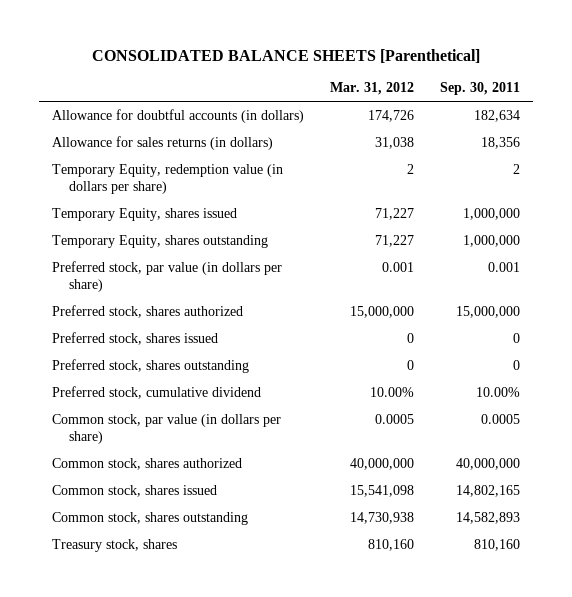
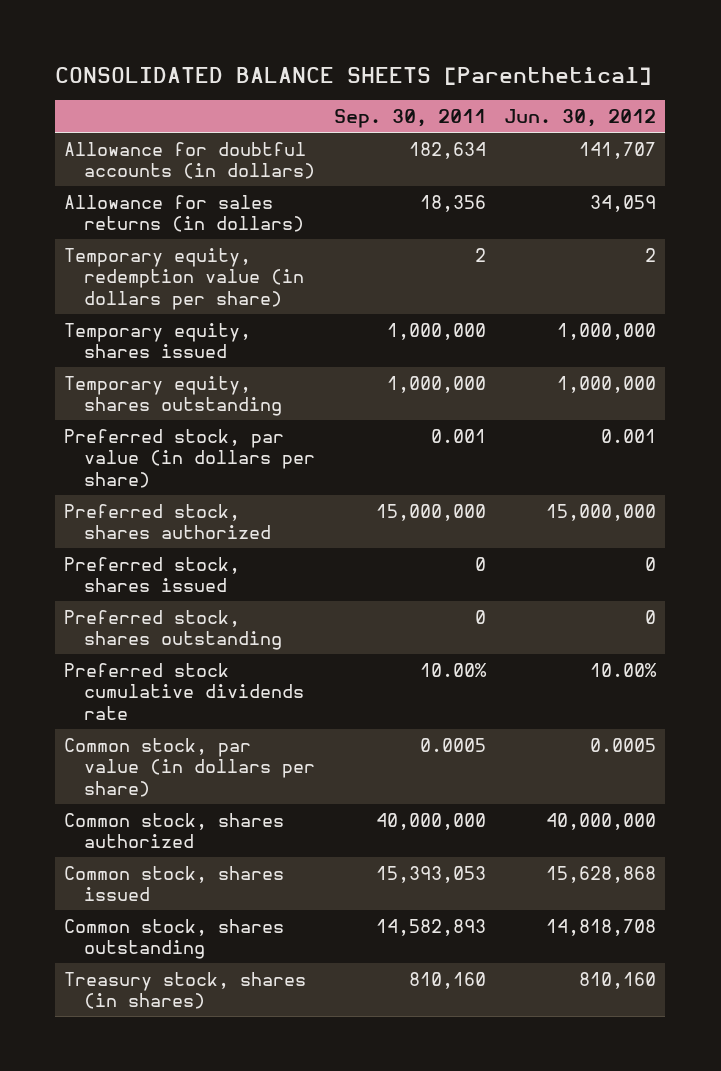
[330,82,415,96] Mar. 31, 2012 -> none
none -> [504,109,657,128] Jun. 30, 2012
[52,163,284,194] Temporary Equity, redemption value (in dollars per share) -> [64,247,305,310] Temporary equity, redemption value (in dollars per share)
[52,207,238,221] Temporary Equity, shares issued -> [64,322,252,359] Temporary equity, shares issued
[52,234,269,248] Temporary Equity, shares outstanding -> [64,375,283,417] Temporary equity, shares outstanding
[52,385,262,399] Preferred stock, cumulative dividend -> [64,662,305,720] Preferred stock cumulative dividends rate
[456,484,521,497] 14,802,165 -> [375,865,486,883] 15,393,053
[52,538,178,552] Treasury stock, shares -> [64,971,307,1010] Treasury stock, shares (in shares)

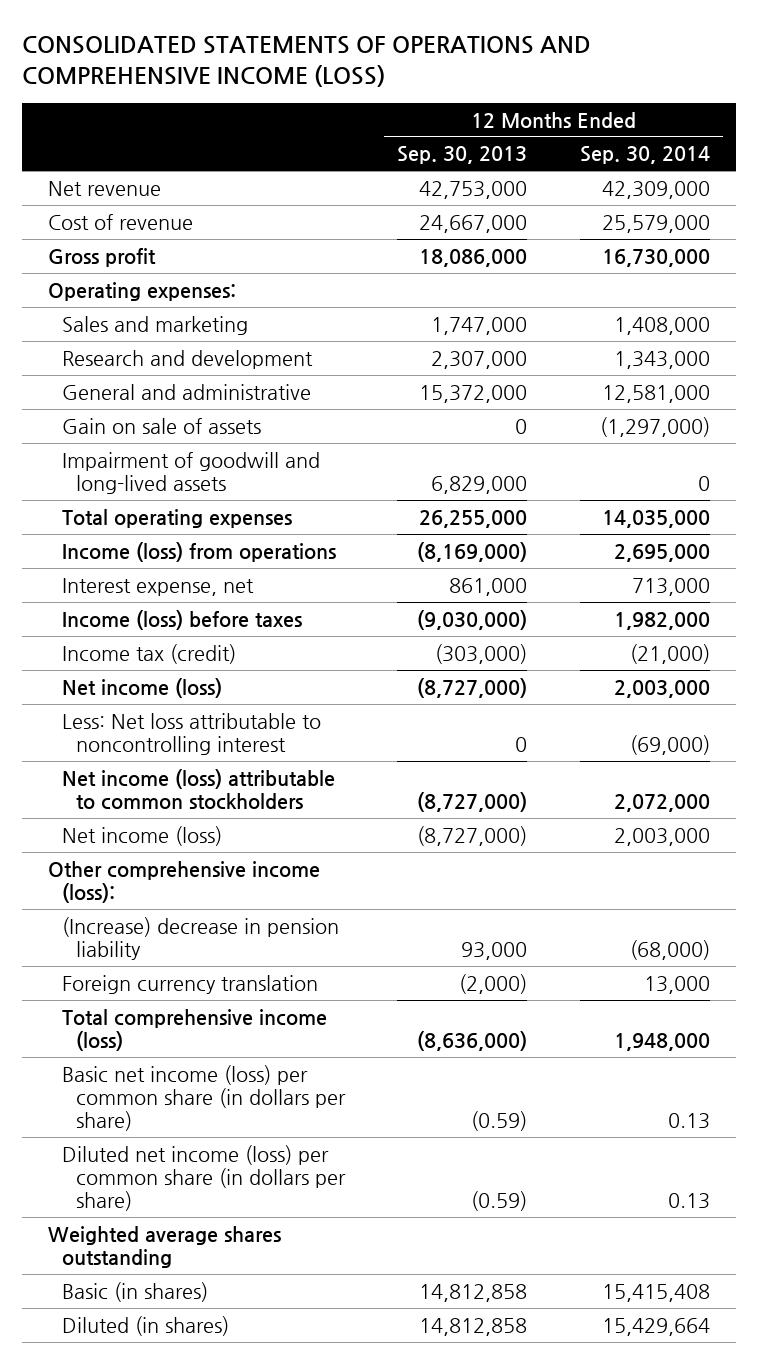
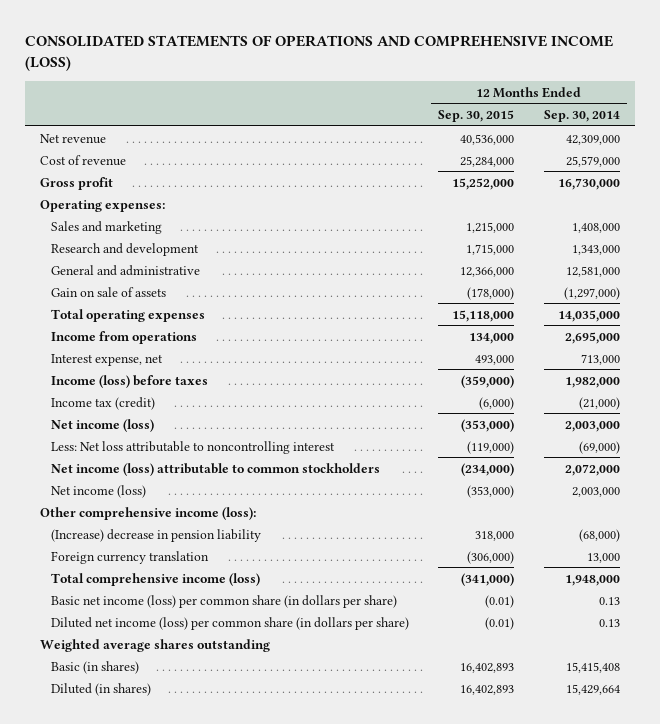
[397,146,528,165] Sep. 30, 2013 -> none
none -> [438,109,515,122] Sep. 30, 2015
[61,451,320,494] Impairment of goodwill and long-lived assets -> none
[61,541,336,562] Income (loss) from operations -> [50,330,197,344] Income from operations

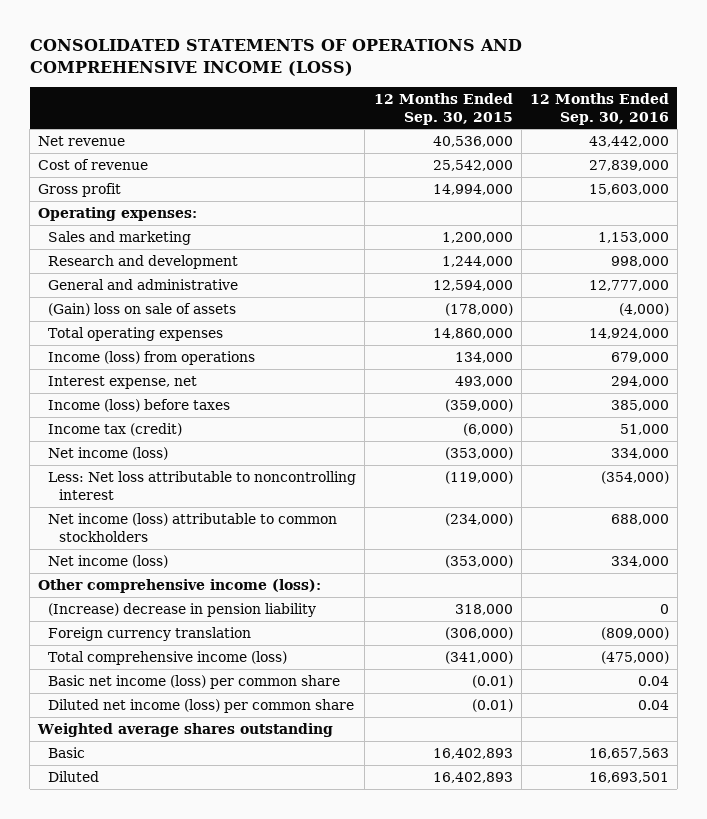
[543,109,620,122] Sep. 30, 2014 -> none
none -> [529,92,669,125] 12 Months Ended Sep. 30, 2016
[460,155,515,167] 25,284,000 -> [432,160,513,172] 25,542,000
[452,177,515,190] 15,252,000 -> [432,184,513,196] 14,994,000
[466,221,515,233] 1,215,000 -> [441,232,513,244] 1,200,000
[466,243,515,255] 1,715,000 -> [441,256,513,268] 1,244,000
[460,266,515,277] 12,366,000 -> [432,280,513,292] 12,594,000
[50,286,166,297] Gain on sale of assets -> [48,303,237,317] (Gain) loss on sale of assets
[452,309,515,322] 15,118,000 -> [432,328,513,340] 14,860,000
[50,330,197,344] Income from operations -> [48,351,256,366] Income (loss) from operations
[50,594,397,608] Basic net income (loss) per common share (in dollars per share) -> [48,675,341,690] Basic net income (loss) per common share
[50,616,409,630] Diluted net income (loss) per common share (in dollars per share) -> [48,699,355,714] Diluted net income (loss) per common share
[50,660,139,674] Basic (in shares) -> [48,747,86,759] Basic
[50,682,151,696] Diluted (in shares) -> [48,771,100,783] Diluted

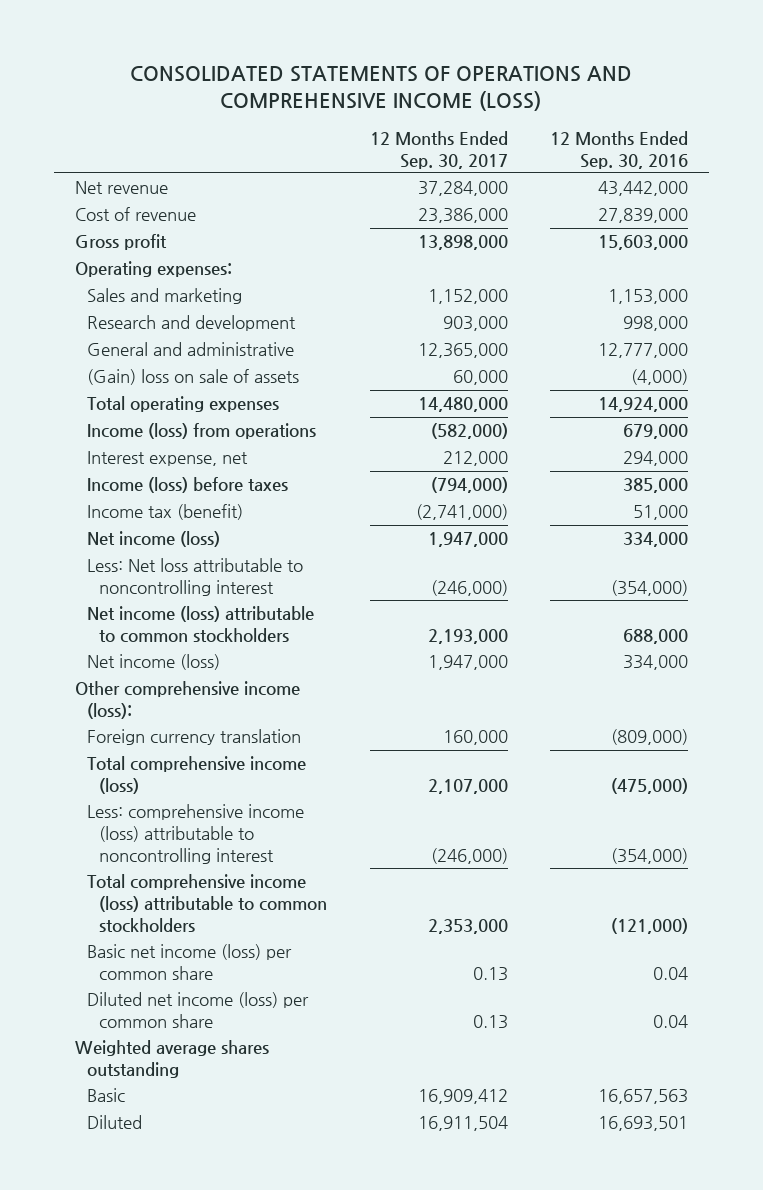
[373,92,513,125] 12 Months Ended Sep. 30, 2015 -> none
none -> [369,130,508,169] 12 Months Ended Sep. 30, 2017
[48,423,183,437] Income tax (credit) -> [87,504,244,521] Income tax (benefit)
[48,603,317,618] (Increase) decrease in pension liability -> none
none -> [87,804,305,865] Less: comprehensive income (loss) attributable to noncontrolling interest
none -> [87,874,328,934] Total comprehensive income (loss) attributable to common stockholders

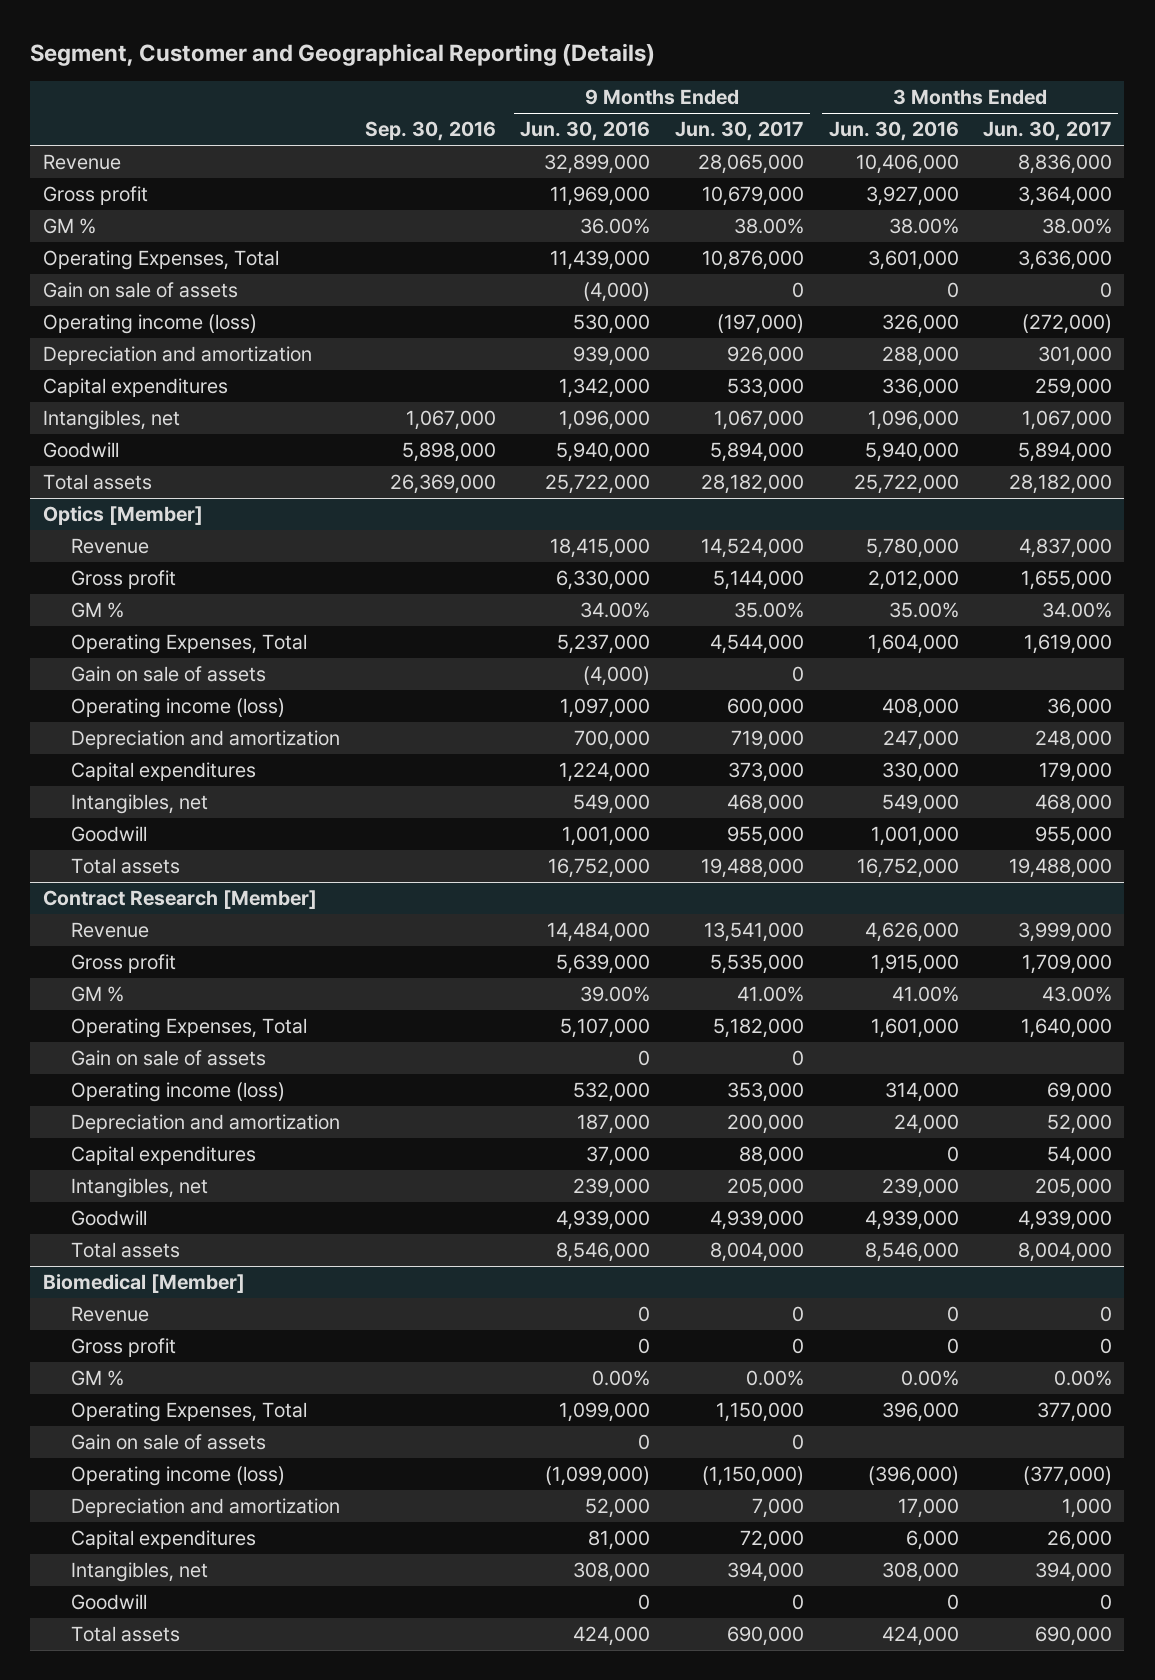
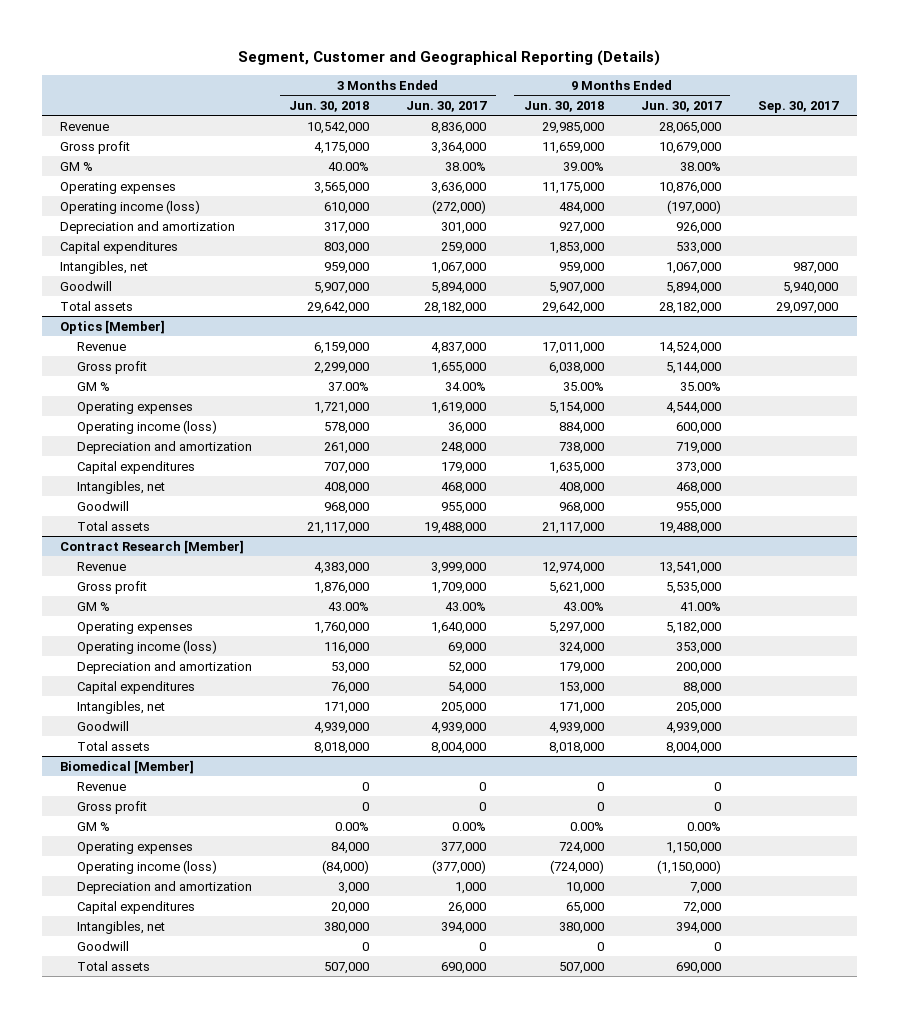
[364,121,496,142] Sep. 30, 2016 -> none
[520,121,651,142] Jun. 30, 2016 -> none
[828,121,959,142] Jun. 30, 2016 -> none
none -> [289,100,370,112] Jun. 30, 2018
none -> [523,100,604,112] Jun. 30, 2018
none -> [758,100,840,113] Sep. 30, 2017
[42,282,238,299] Gain on sale of assets -> none
[42,250,279,271] Operating Expenses, Total -> [60,181,177,194] Operating expenses
[71,666,267,683] Gain on sale of assets -> none
[71,634,308,655] Operating Expenses, Total -> [76,401,193,414] Operating expenses
[71,1050,267,1067] Gain on sale of assets -> none
[71,1018,308,1039] Operating Expenses, Total -> [76,621,193,634] Operating expenses
[71,1434,267,1451] Gain on sale of assets -> none
[71,1402,308,1423] Operating Expenses, Total -> [76,841,193,854] Operating expenses

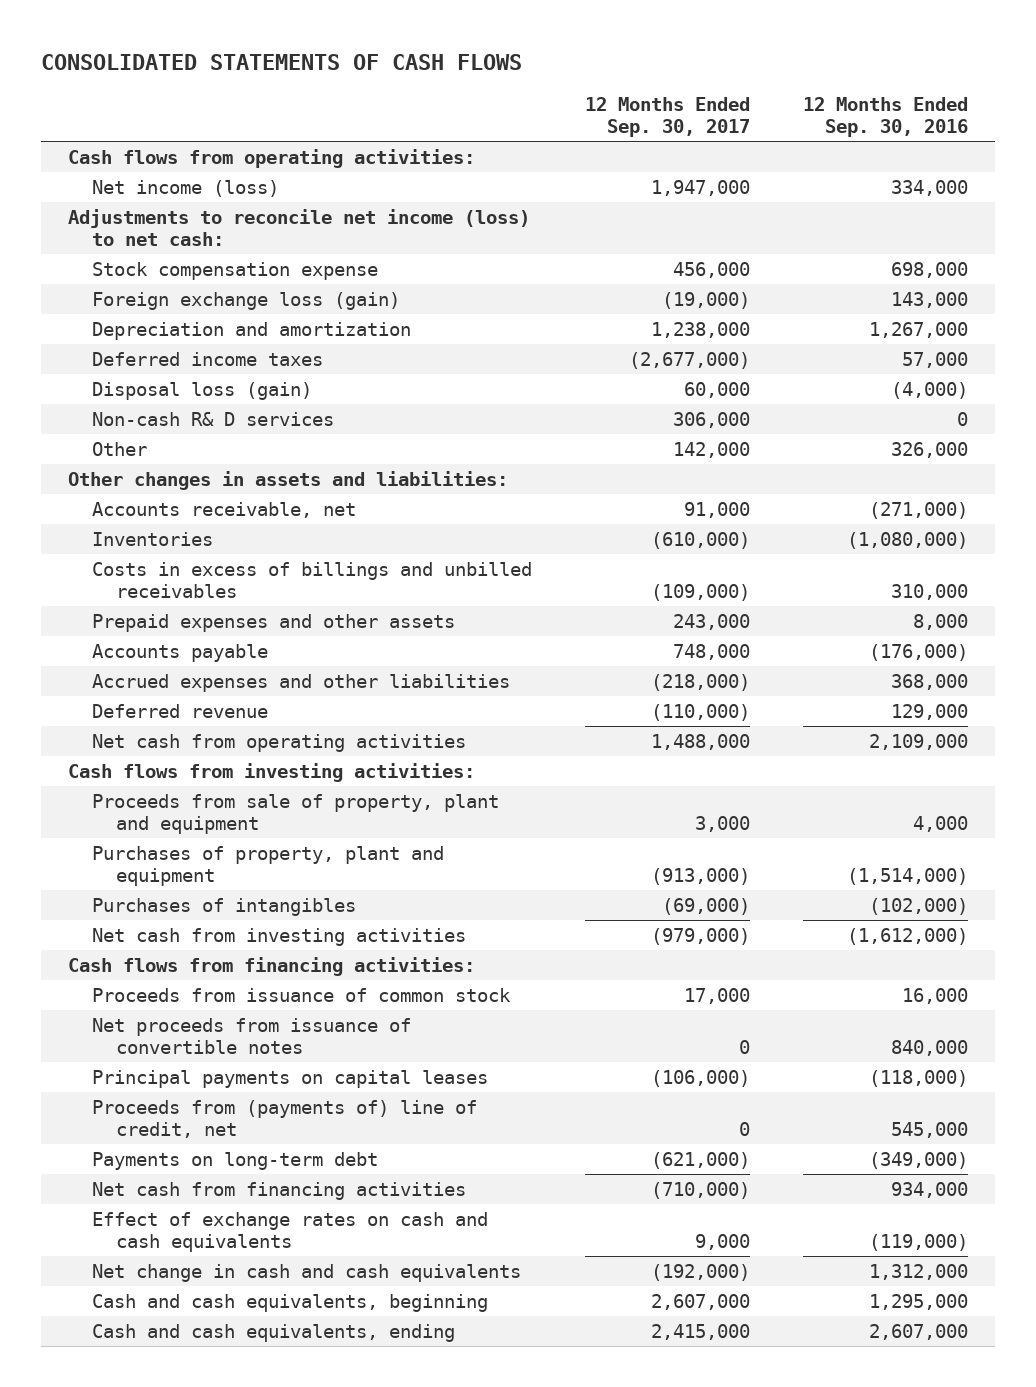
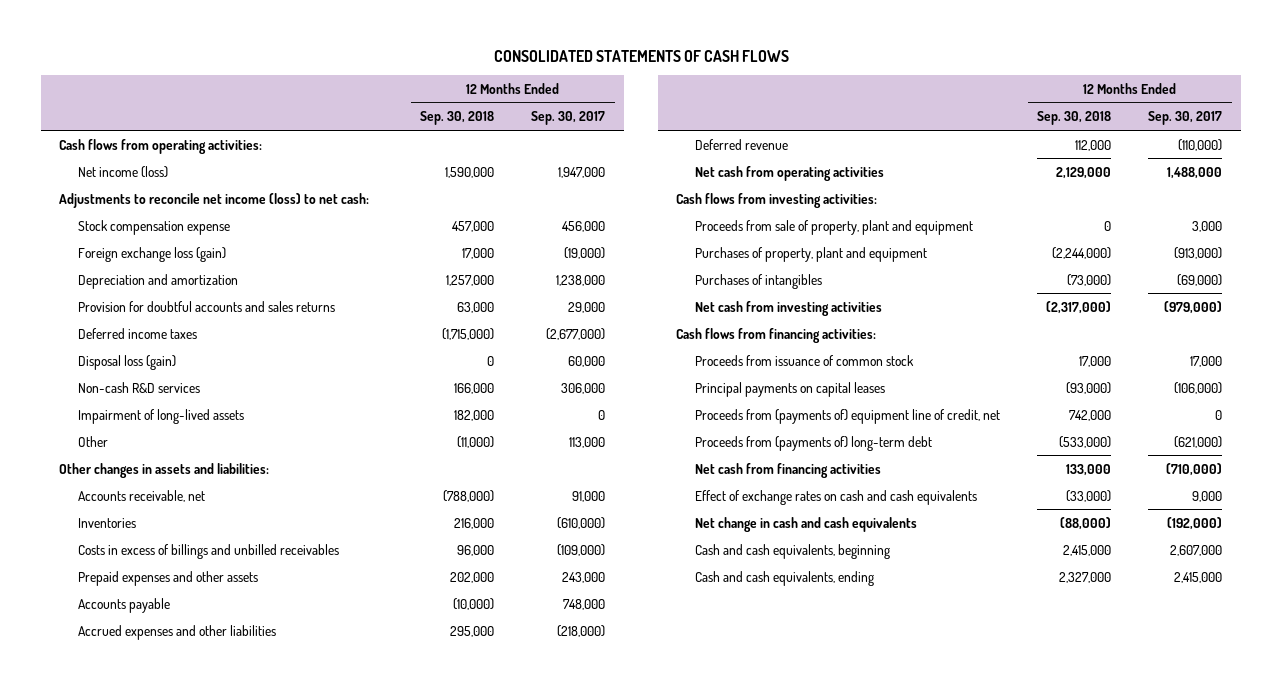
[803,96,969,137] 12 Months Ended Sep. 30, 2016 -> none
none -> [420,111,495,126] Sep. 30, 2018
none -> [77,300,335,312] Provision for doubtful accounts and sales returns
[91,411,334,426] Non-cash R& D services -> [77,381,200,393] Non-cash R&D services
none -> [77,408,244,424] Impairment of long-lived assets
[673,441,751,458] 142,000 -> [569,436,606,448] 113,000
[91,1017,411,1055] Net proceeds from issuance of convertible notes -> none
[91,1099,477,1139] Proceeds from (payments of) line of credit, net -> [694,408,1000,424] Proceeds from (payments of) equipment line of credit, net
[91,1151,378,1170] Payments on long-term debt -> [694,435,932,451] Proceeds from (payments of) long-term debt

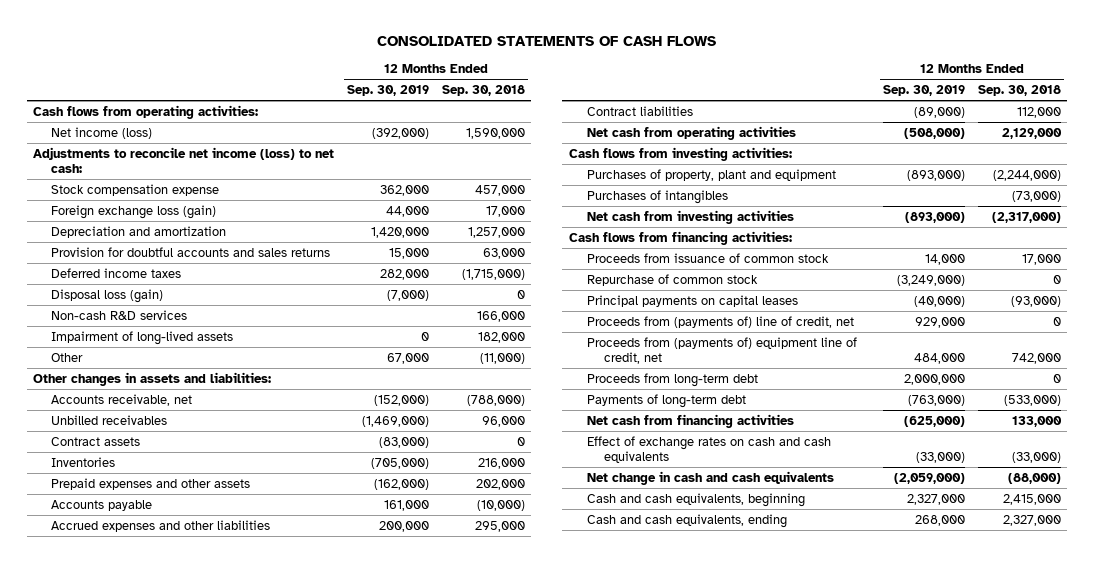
[531,111,606,126] Sep. 30, 2017 -> none
none -> [346,85,429,97] Sep. 30, 2019
none -> [50,414,167,425] Unbilled receivables
none -> [50,436,140,446] Contract assets
[77,543,339,559] Costs in excess of billings and unbilled receivables -> none
[694,138,788,150] Deferred revenue -> [586,105,693,116] Contract liabilities
[694,219,973,235] Proceeds from sale of property, plant and equipment -> none
none -> [586,273,758,286] Repurchase of common stock
none -> [586,315,854,328] Proceeds from (payments of) line of credit, net
none -> [586,372,758,387] Proceeds from long-term debt
[694,435,932,451] Proceeds from (payments of) long-term debt -> [586,393,746,408] Payments of long-term debt

